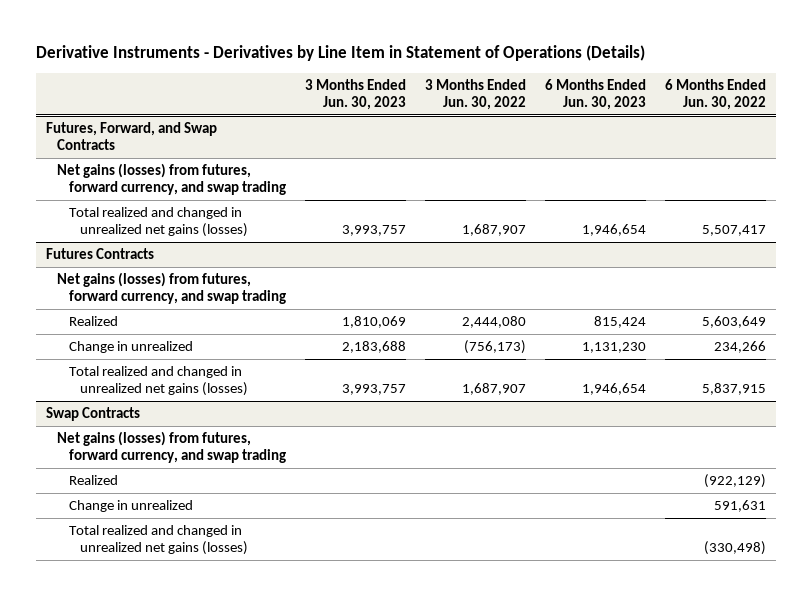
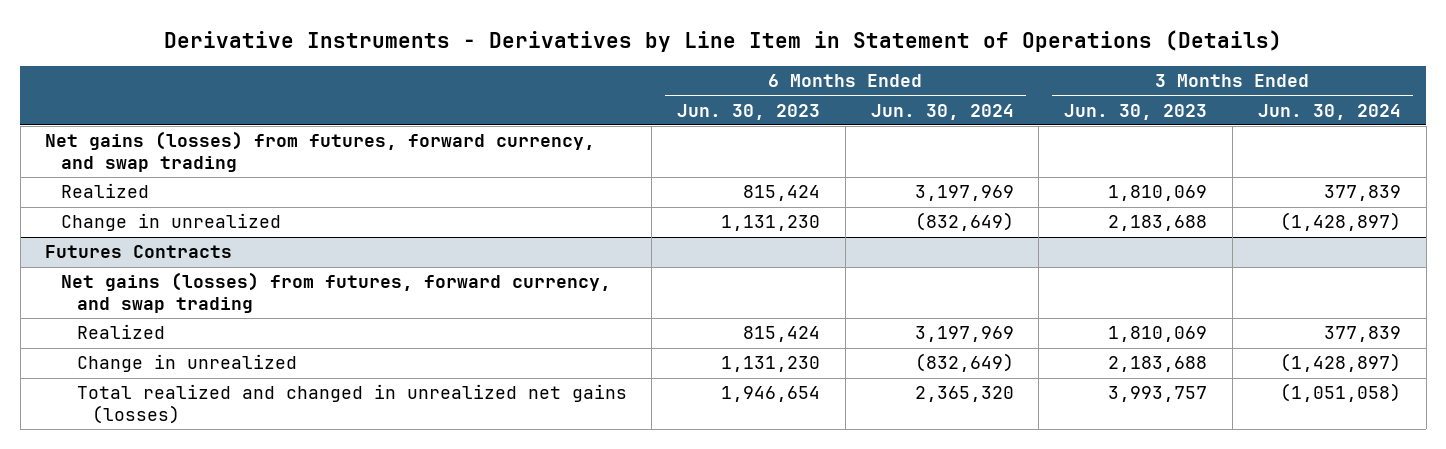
[425,78,527,110] 3 Months Ended Jun. 30, 2022 -> none
[665,78,767,110] 6 Months Ended Jun. 30, 2022 -> none
none -> [870,103,1014,120] Jun. 30, 2024
none -> [1257,103,1401,120] Jun. 30, 2024
[45,122,217,151] Futures, Forward, and Swap Contracts -> none
[57,163,286,196] Net gains (losses) from futures, forward currency, and swap trading -> none
[68,207,249,238] Total realized and changed in unrealized net gains (losses) -> none
none -> [45,131,596,172] Net gains (losses) from futures, forward currency, and swap trading
none -> [60,183,149,199] Realized
none -> [60,213,281,232] Change in unrealized
[45,407,140,422] Swap Contracts -> none
[57,431,286,464] Net gains (losses) from futures, forward currency, and swap trading -> none
[68,475,118,486] Realized -> none
[68,500,193,513] Change in unrealized -> none
[68,525,249,556] Total realized and changed in unrealized net gains (losses) -> none

